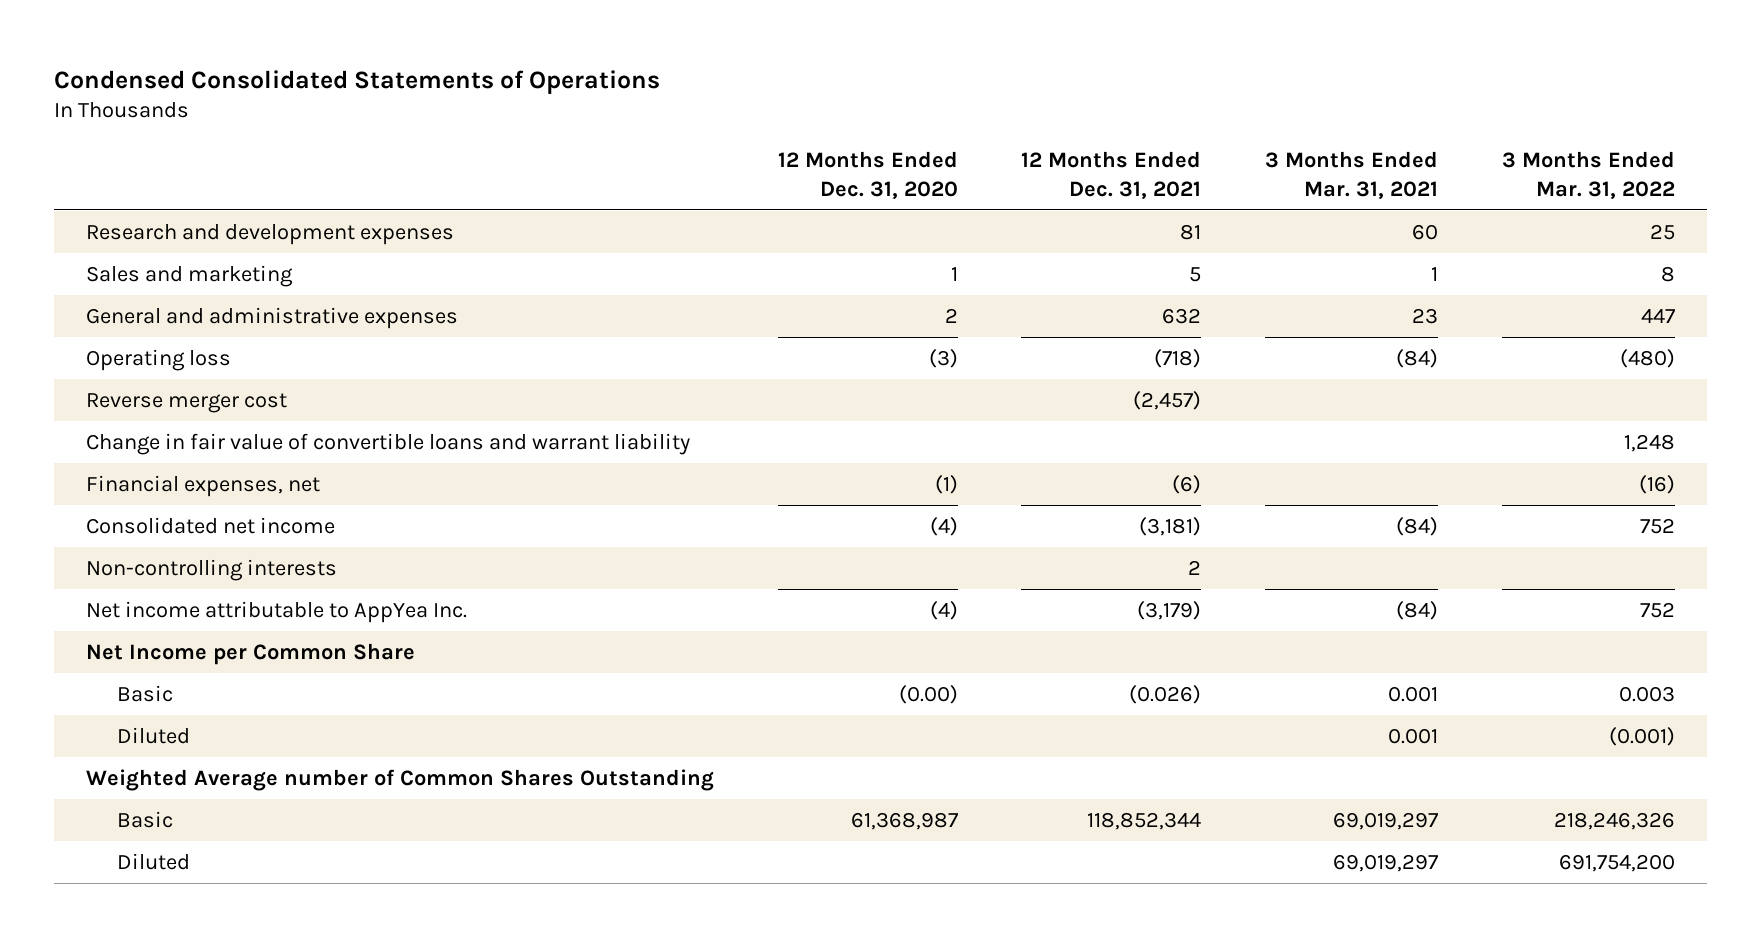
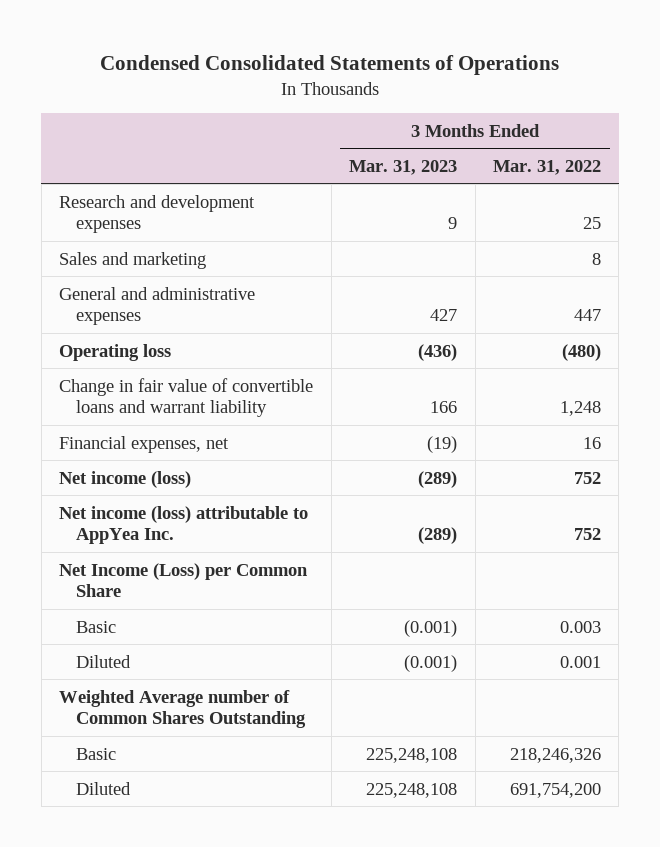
[777,151,958,199] 12 Months Ended Dec. 31, 2020 -> none
[1021,151,1202,199] 12 Months Ended Dec. 31, 2021 -> none
[1265,151,1439,199] 3 Months Ended Mar. 31, 2021 -> none
none -> [349,159,458,175] Mar. 31, 2023
[85,392,287,413] Reverse merger cost -> none
[85,558,337,581] Non-controlling interests -> none
[1638,474,1675,494] (16) -> [582,436,601,449] 16
[85,516,335,534] Consolidated net income -> [59,470,192,488] Net income (loss)
[85,600,467,623] Net income attributable to AppYea Inc. -> [59,505,309,545] Net income (loss) attributable to AppYea Inc.
[85,642,415,665] Net Income per Common Share -> [59,562,309,598] Net Income (Loss) per Common Share
[1608,726,1675,746] (0.001) -> [559,655,601,668] 0.001

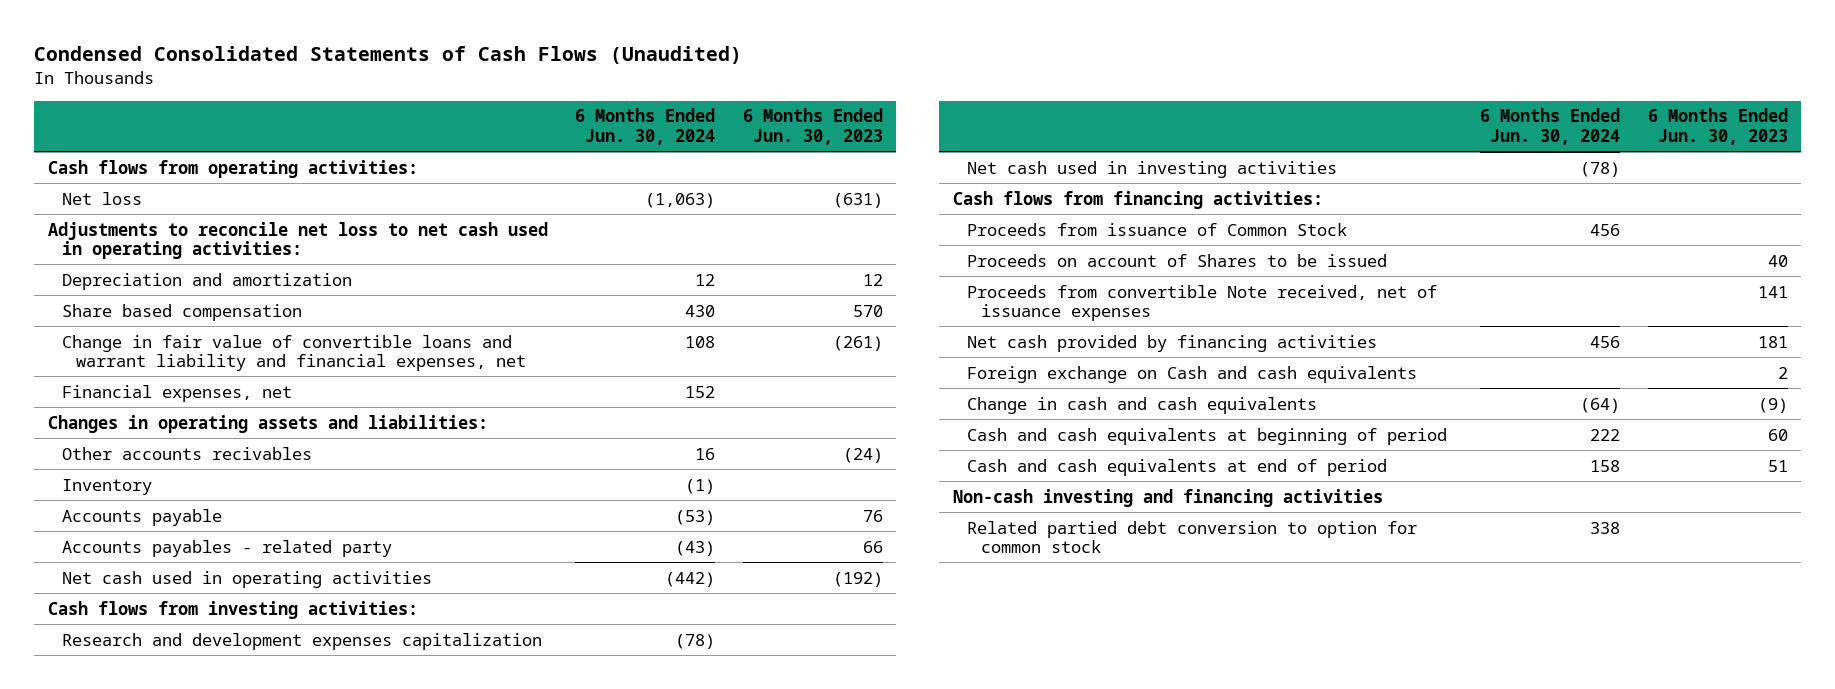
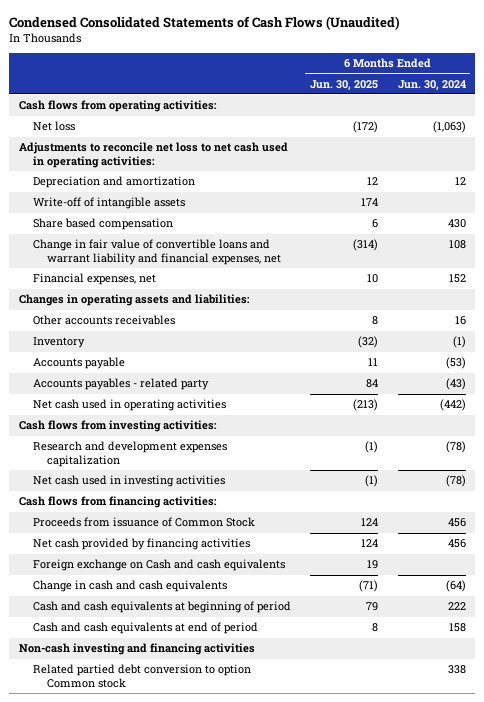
[742,108,883,146] 6 Months Ended Jun. 30, 2023 -> none
none -> [310,79,379,90] Jun. 30, 2025
none -> [33,197,186,210] Write-off of intangible assets
[62,446,313,460] Other accounts recivables -> [33,315,176,326] Other accounts receivables
[966,253,1387,267] Proceeds on account of Shares to be issued -> none
[966,284,1437,322] Proceeds from convertible Note received, net of issuance expenses -> none
[966,520,1417,554] Related partied debt conversion to option for common stock -> [33,664,252,689] Related partied debt conversion to option Common stock

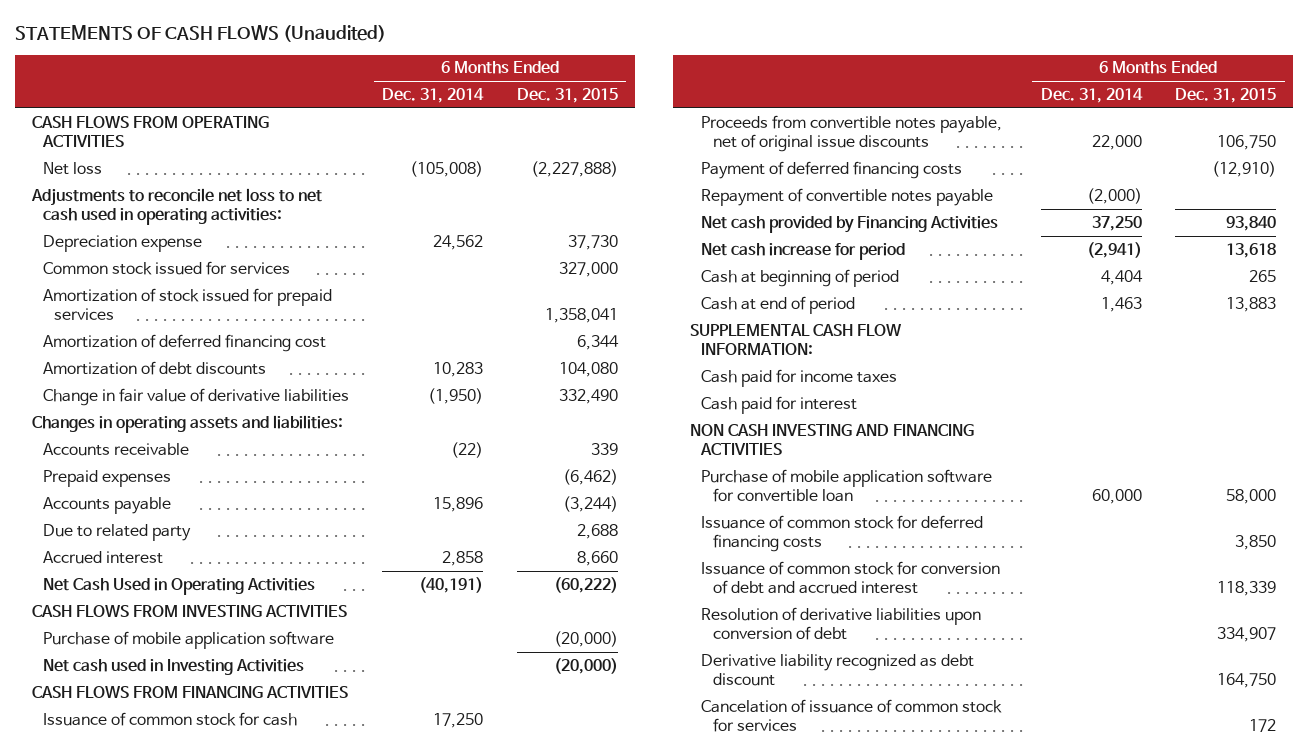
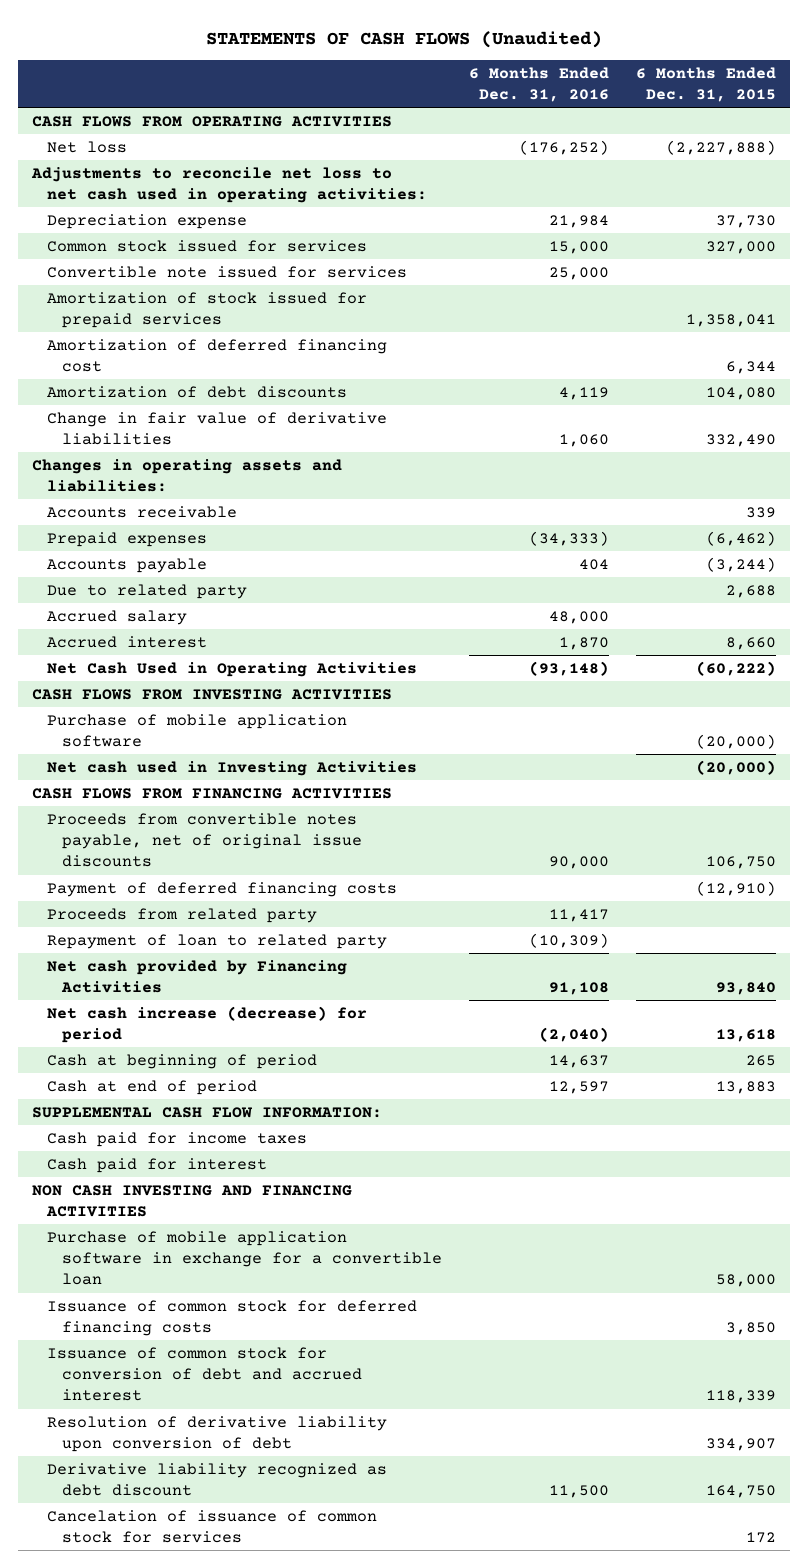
[382,88,485,104] Dec. 31, 2014 -> none
none -> [468,66,609,103] 6 Months Ended Dec. 31, 2016
none -> [46,265,407,278] Convertible note issued for services
none -> [46,609,187,625] Accrued salary
[42,711,297,726] Issuance of common stock for cash -> none
[701,187,994,206] Repayment of convertible notes payable -> none
none -> [46,907,317,923] Proceeds from related party
none -> [46,933,387,949] Repayment of loan to related party
[701,242,906,260] Net cash increase for period -> [46,1005,367,1044] Net cash increase (decrease) for period
[701,468,993,502] Purchase of mobile application software for convertible loan -> [46,1230,442,1286] Purchase of mobile application software in exchange for a convertible loan
[701,606,982,640] Resolution of derivative liabilities upon conversion of debt -> [46,1415,387,1453] Resolution of derivative liability upon conversion of debt

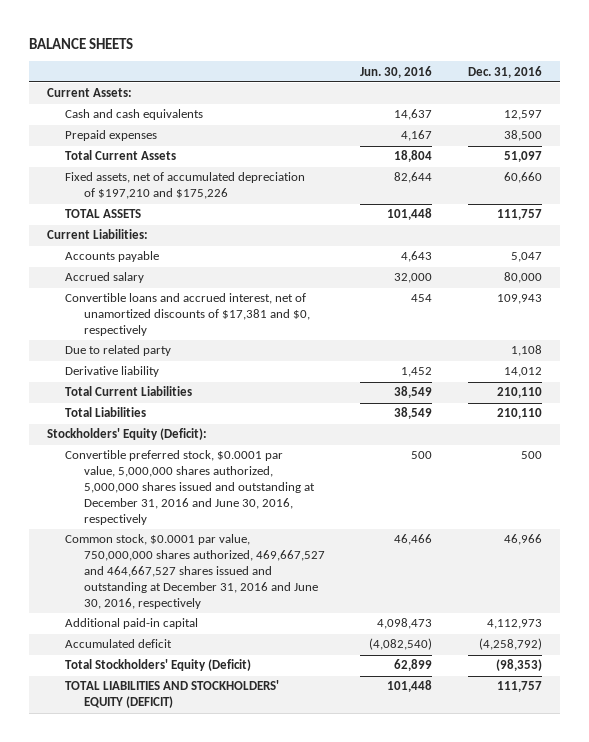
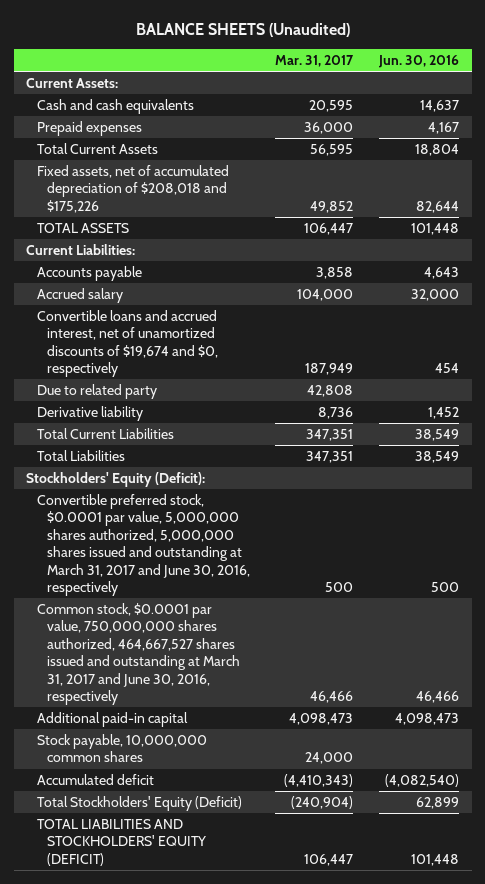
[29,37,134,49] BALANCE SHEETS -> [135,23,350,38] BALANCE SHEETS (Unaudited)
[468,65,543,78] Dec. 31, 2016 -> none
none -> [275,55,355,68] Mar. 31, 2017
[65,172,306,200] Fixed assets, net of accumulated depreciation of $197,210 and $175,226 -> [36,164,229,213] Fixed assets, net of accumulated depreciation of $208,018 and $175,226
[65,293,310,337] Convertible loans and accrued interest, net of unamortized discounts of $17,381 and $0, respectively -> [36,309,218,378] Convertible loans and accrued interest, net of unamortized discounts of $19,674 and $0, respectively
[65,450,315,526] Convertible preferred stock, $0.0001 par value, 5,000,000 shares authorized, 5,000,000 shares issued and outstanding at December 31, 2016 and June 30, 2016, respectively -> [36,493,250,597] Convertible preferred stock, $0.0001 par value, 5,000,000 shares authorized, 5,000,000 shares issued and outstanding at March 31, 2017 and June 30, 2016, respectively
[65,534,325,610] Common stock, $0.0001 par value, 750,000,000 shares authorized, 469,667,527 and 464,667,527 shares issued and outstanding at December 31, 2016 and June 30, 2016, respectively -> [36,602,240,706] Common stock, $0.0001 par value, 750,000,000 shares authorized, 464,667,527 shares issued and outstanding at March 31, 2017 and June 30, 2016, respectively
none -> [36,733,207,763] Stock payable, 10,000,000 common shares

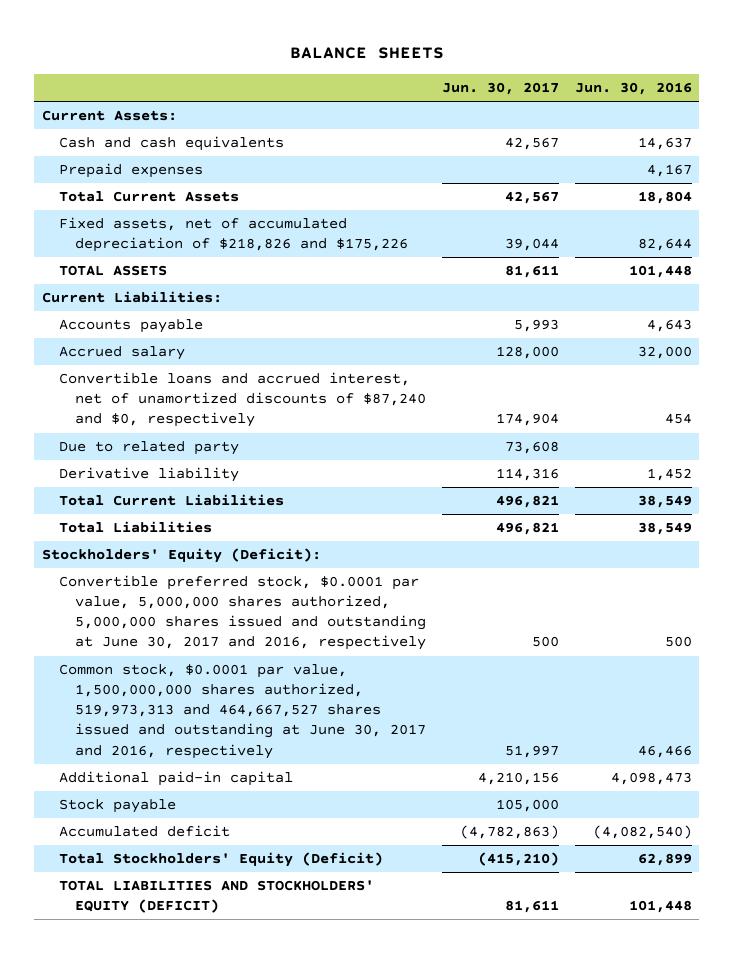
[135,23,350,38] BALANCE SHEETS (Unaudited) -> [289,47,444,60] BALANCE SHEETS
[275,55,355,68] Mar. 31, 2017 -> none
none -> [441,81,559,95] Jun. 30, 2017
[36,164,229,213] Fixed assets, net of accumulated depreciation of $208,018 and $175,226 -> [58,217,409,253] Fixed assets, net of accumulated depreciation of $218,826 and $175,226
[36,309,218,378] Convertible loans and accrued interest, net of unamortized discounts of $19,674 and $0, respectively -> [58,372,427,428] Convertible loans and accrued interest, net of unamortized discounts of $87,240 and $0, respectively
[36,493,250,597] Convertible preferred stock, $0.0001 par value, 5,000,000 shares authorized, 5,000,000 shares issued and outstanding at March 31, 2017 and June 30, 2016, respectively -> [58,575,427,651] Convertible preferred stock, $0.0001 par value, 5,000,000 shares authorized, 5,000,000 shares issued and outstanding at June 30, 2017 and 2016, respectively
[36,602,240,706] Common stock, $0.0001 par value, 750,000,000 shares authorized, 464,667,527 shares issued and outstanding at March 31, 2017 and June 30, 2016, respectively -> [58,664,427,759] Common stock, $0.0001 par value, 1,500,000,000 shares authorized, 519,973,313 and 464,667,527 shares issued and outstanding at June 30, 2017 and 2016, respectively
[36,733,207,763] Stock payable, 10,000,000 common shares -> [58,799,176,814] Stock payable

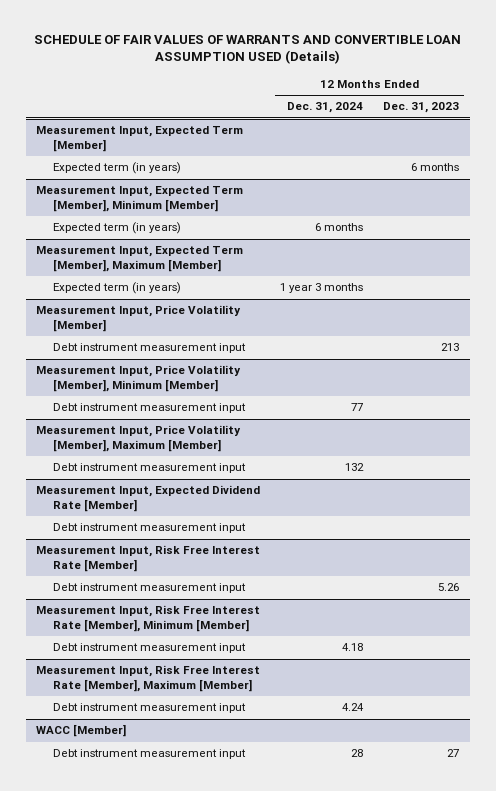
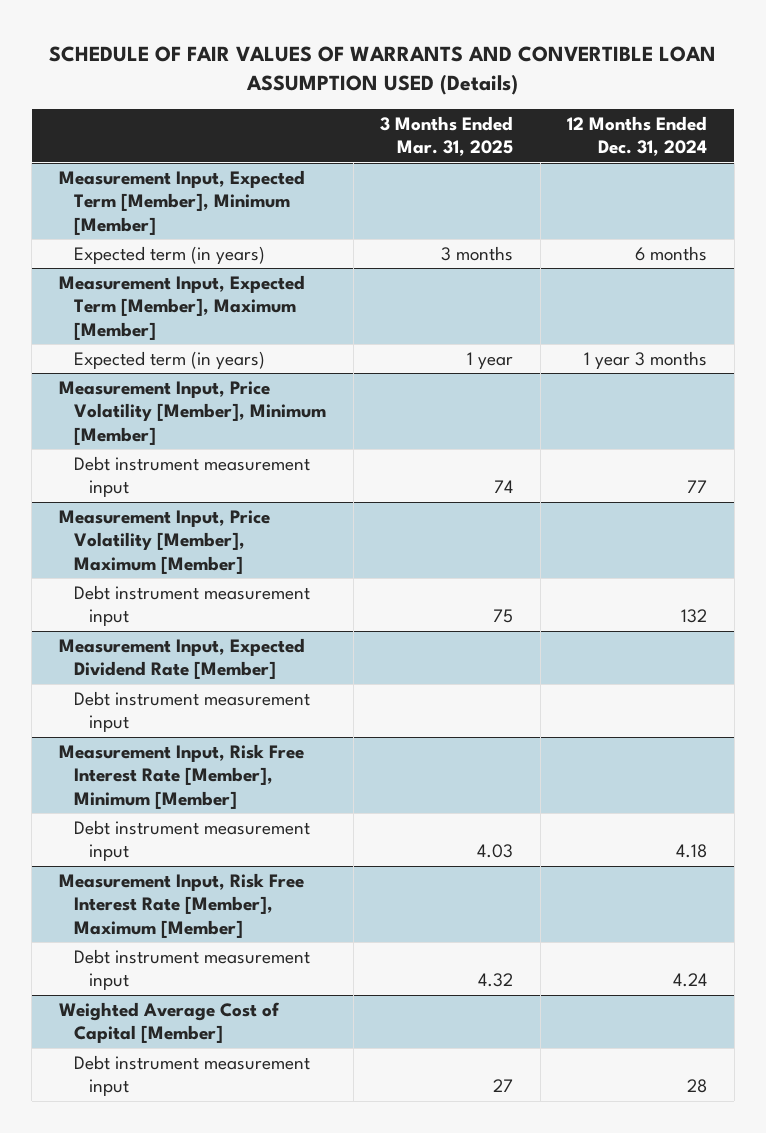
[383,102,460,114] Dec. 31, 2023 -> none
none -> [380,115,514,157] 3 Months Ended Mar. 31, 2025
[36,126,244,152] Measurement Input, Expected Term [Member] -> none
[53,162,182,175] Expected term (in years) -> none
[36,305,242,332] Measurement Input, Price Volatility [Member] -> none
[53,343,247,354] Debt instrument measurement input -> none
[36,545,261,572] Measurement Input, Risk Free Interest Rate [Member] -> none
[53,583,247,594] Debt instrument measurement input -> none
[36,724,127,738] WACC [Member] -> [58,1001,280,1044] Weighted Average Cost of Capital [Member]

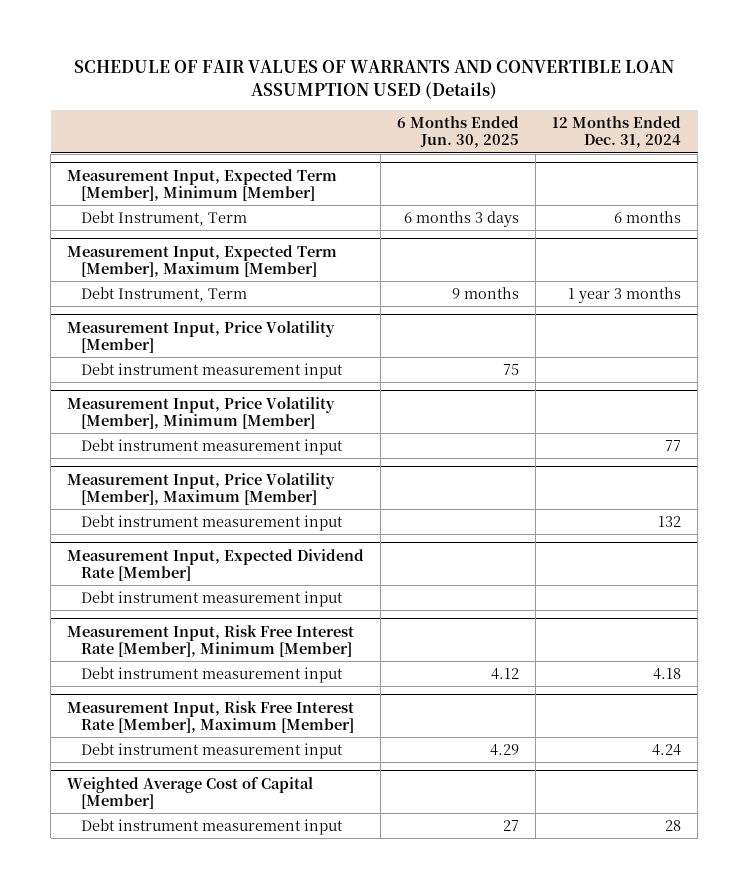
[380,115,514,157] 3 Months Ended Mar. 31, 2025 -> none
none -> [397,116,520,149] 6 Months Ended Jun. 30, 2025
[74,245,266,264] Expected term (in years) -> [81,211,248,227] Debt Instrument, Term
[74,350,266,369] Expected term (in years) -> [81,287,248,303] Debt Instrument, Term
none -> [67,320,336,353] Measurement Input, Price Volatility [Member]
none -> [81,363,344,380] Debt instrument measurement input

